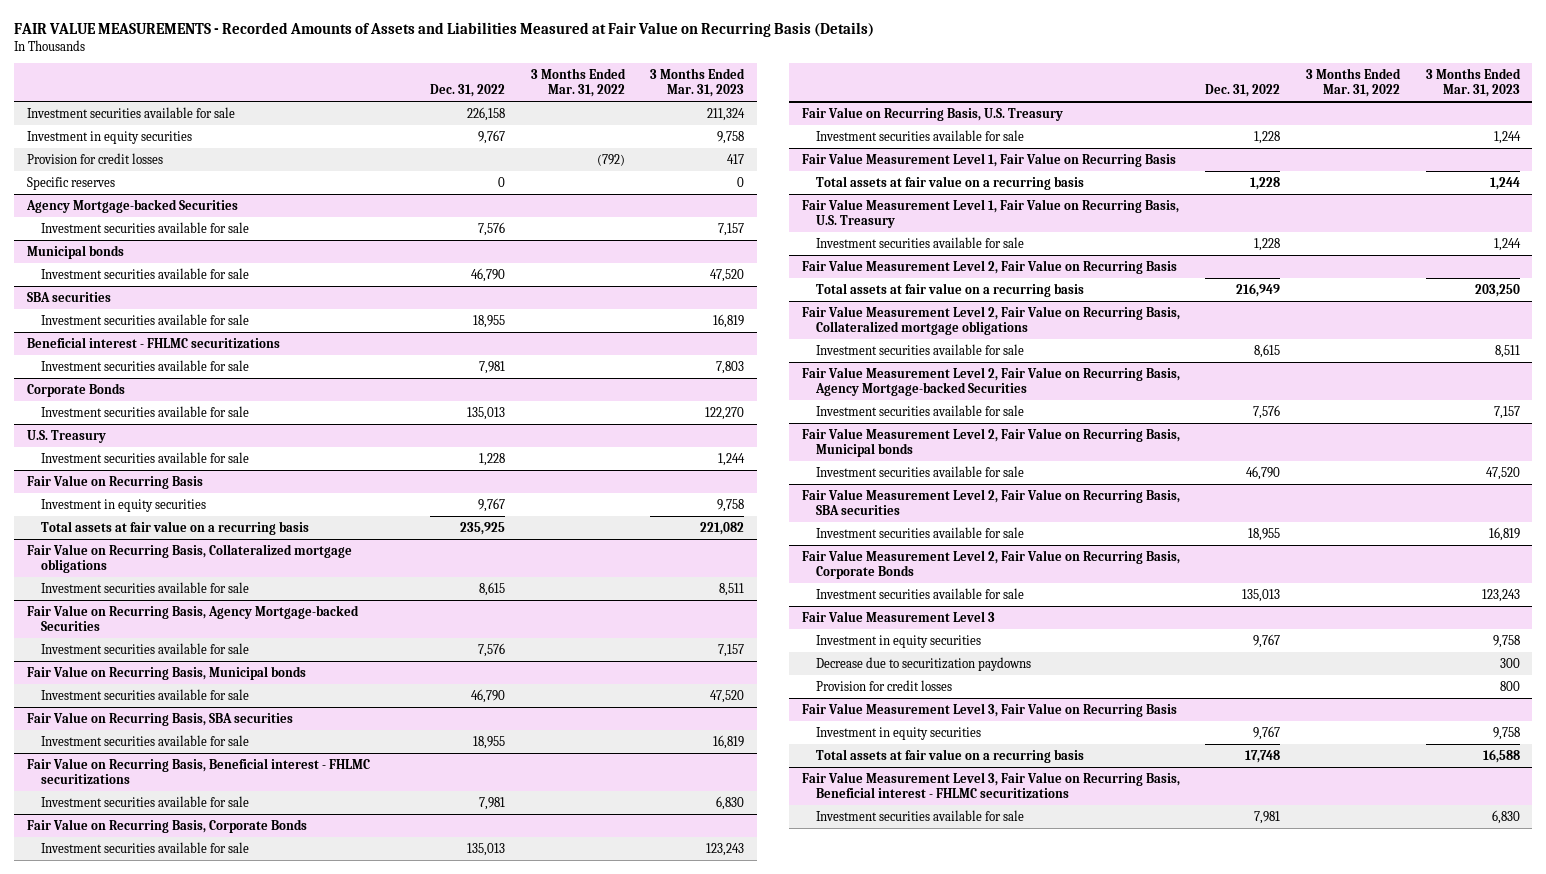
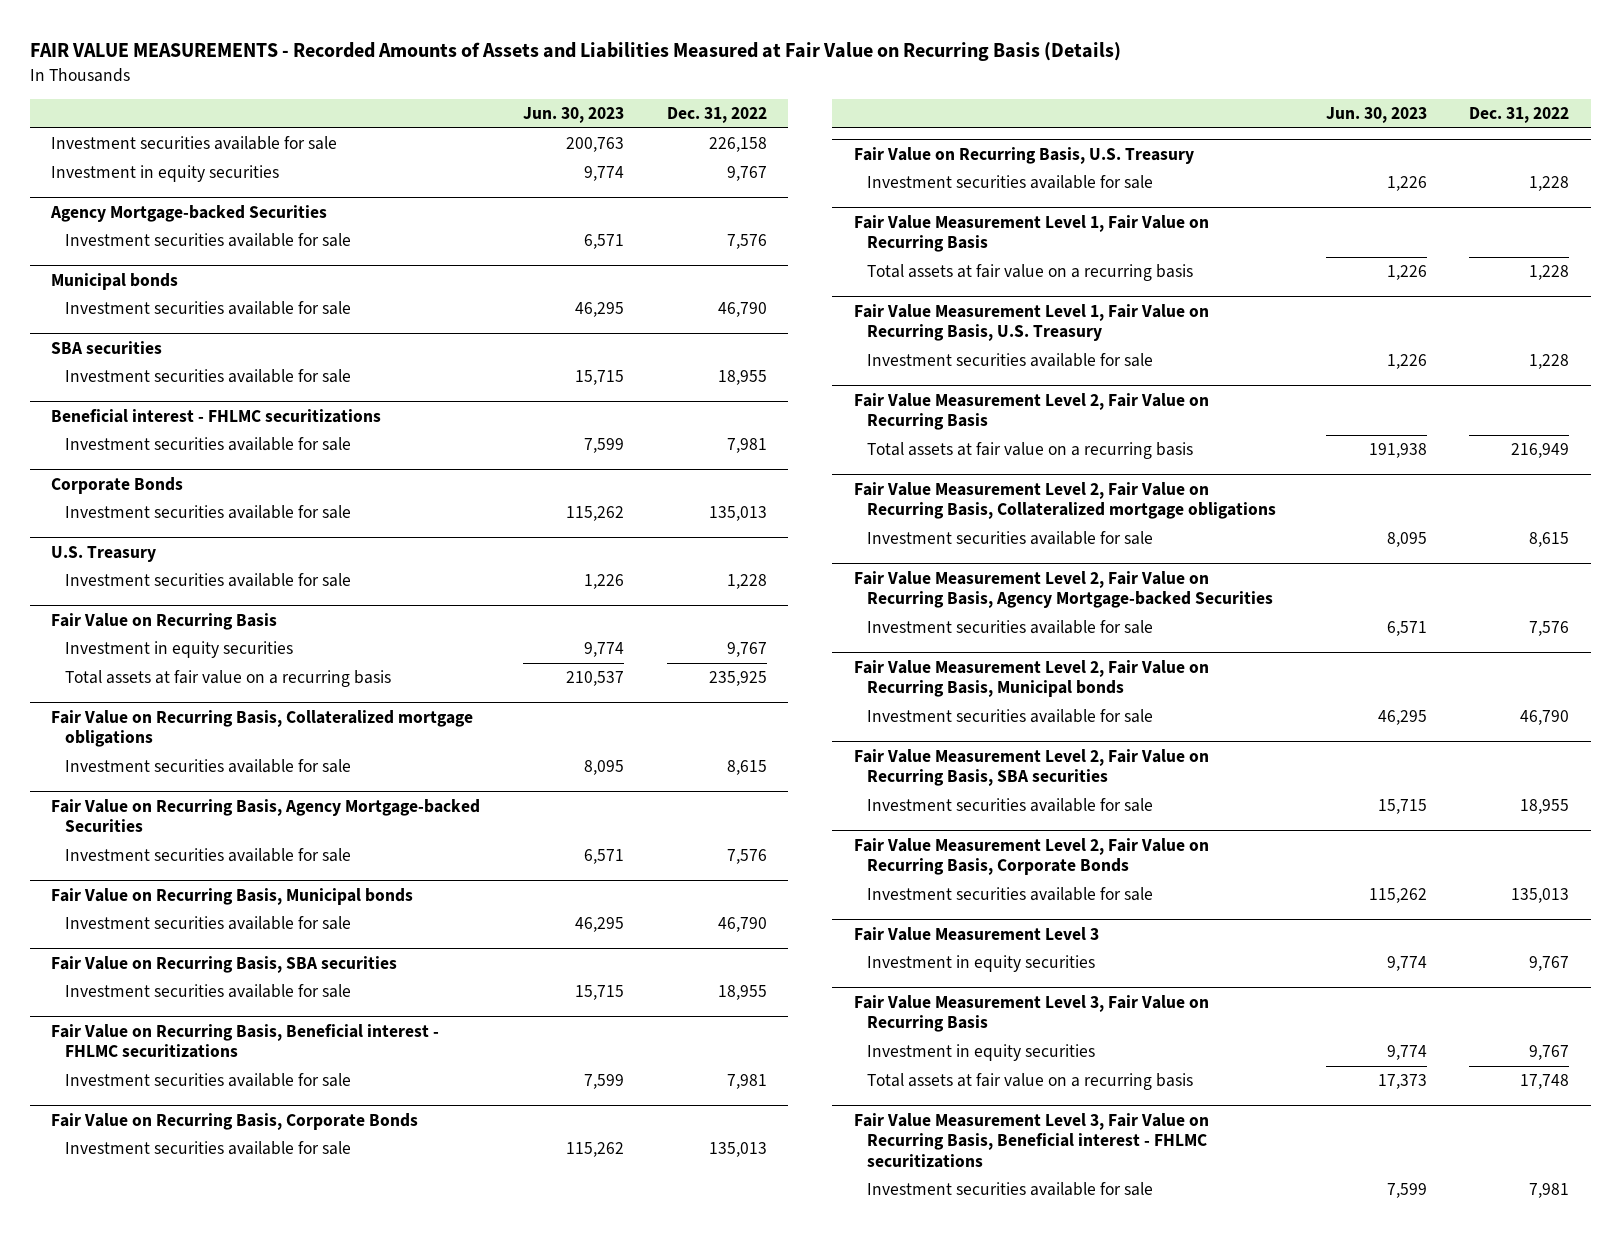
[530,68,626,98] 3 Months Ended Mar. 31, 2022 -> none
[650,68,746,98] 3 Months Ended Mar. 31, 2023 -> none
none -> [523,107,625,124] Jun. 30, 2023
[26,152,163,164] Provision for credit losses -> none
[26,176,115,190] Specific reserves -> none
[815,656,1031,671] Decrease due to securitization paydowns -> none
[815,679,952,691] Provision for credit losses -> none

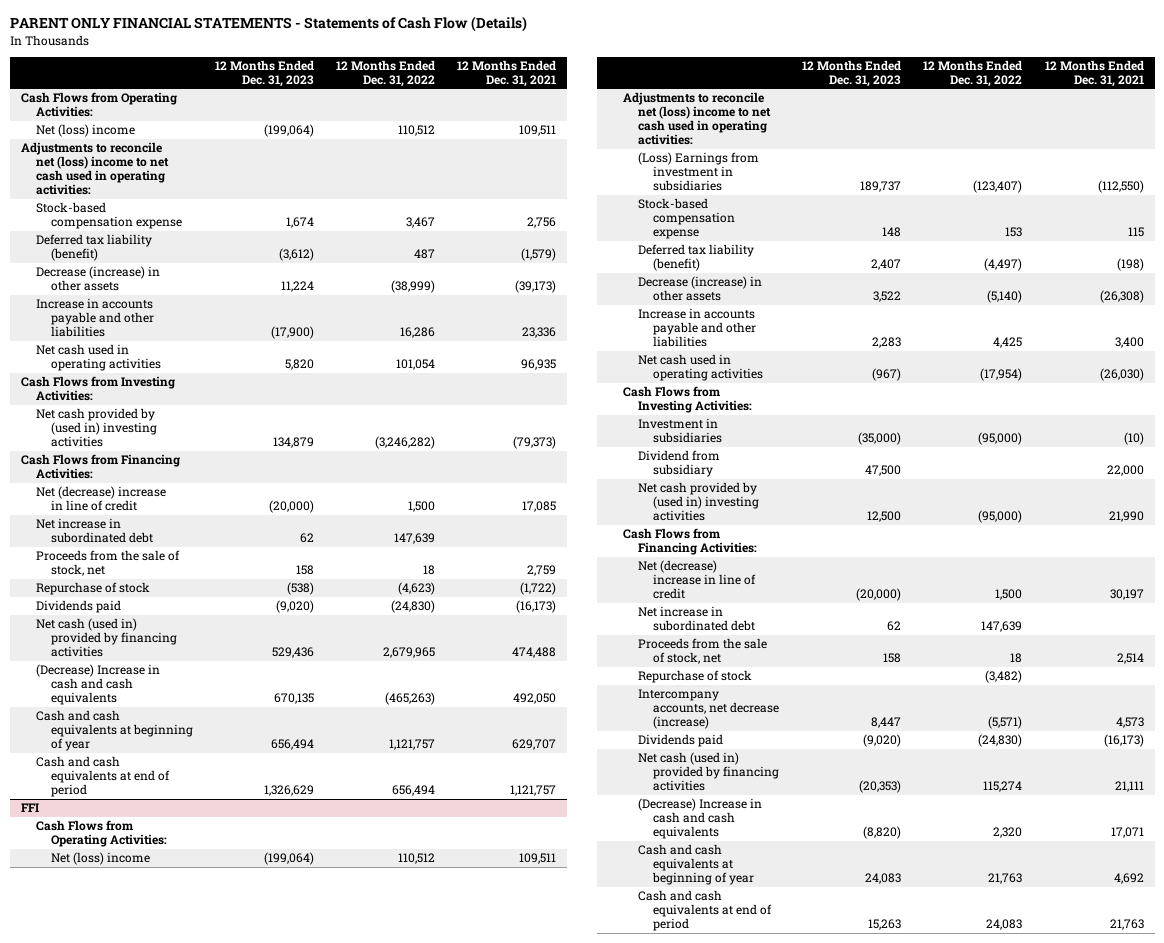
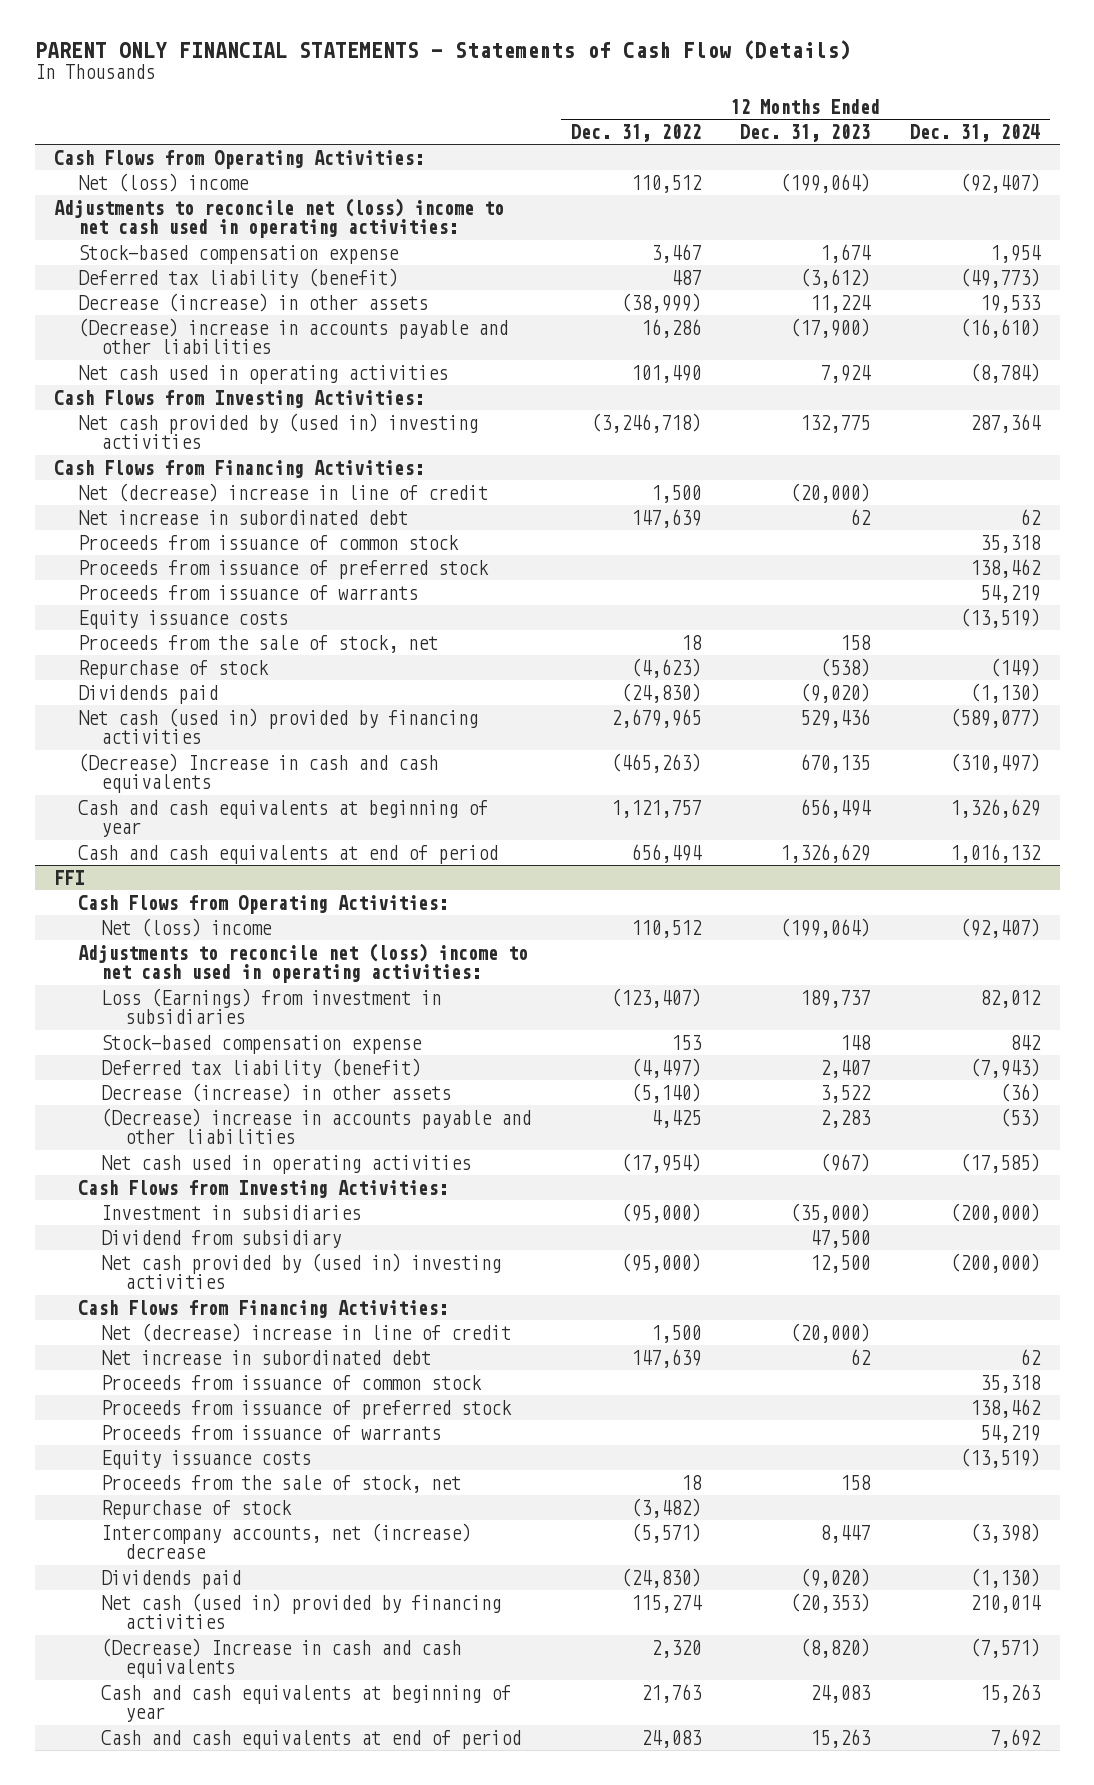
[457,59,557,87] 12 Months Ended Dec. 31, 2021 -> none
none -> [910,123,1041,142] Dec. 31, 2024
[35,298,154,338] Increase in accounts payable and other liabilities -> [77,317,508,355] (Decrease) increase in accounts payable and other liabilities
[284,359,314,371] 5,820 -> [820,364,872,383] 7,924
[395,359,435,371] 101,054 -> [630,364,701,383] 101,490
[272,437,314,449] 134,879 -> [800,414,871,433] 132,775
[374,436,435,450] (3,246,282) -> [590,412,701,433] (3,246,718)
none -> [77,534,459,550] Proceeds from issuance of common stock
none -> [77,559,489,579] Proceeds from issuance of preferred stock
none -> [77,584,418,600] Proceeds from issuance of warrants
none -> [77,609,288,629] Equity issuance costs
[638,152,760,192] (Loss) Earnings from investment in subsidiaries -> [101,987,442,1025] Loss (Earnings) from investment in subsidiaries
[638,308,757,348] Increase in accounts payable and other liabilities -> [101,1107,532,1145] (Decrease) increase in accounts payable and other liabilities
none -> [101,1374,483,1390] Proceeds from issuance of common stock
none -> [101,1399,513,1419] Proceeds from issuance of preferred stock
none -> [101,1424,442,1440] Proceeds from issuance of warrants
none -> [101,1449,312,1469] Equity issuance costs
[638,689,780,730] Intercompany accounts, net decrease (increase) -> [101,1522,472,1560] Intercompany accounts, net (increase) decrease

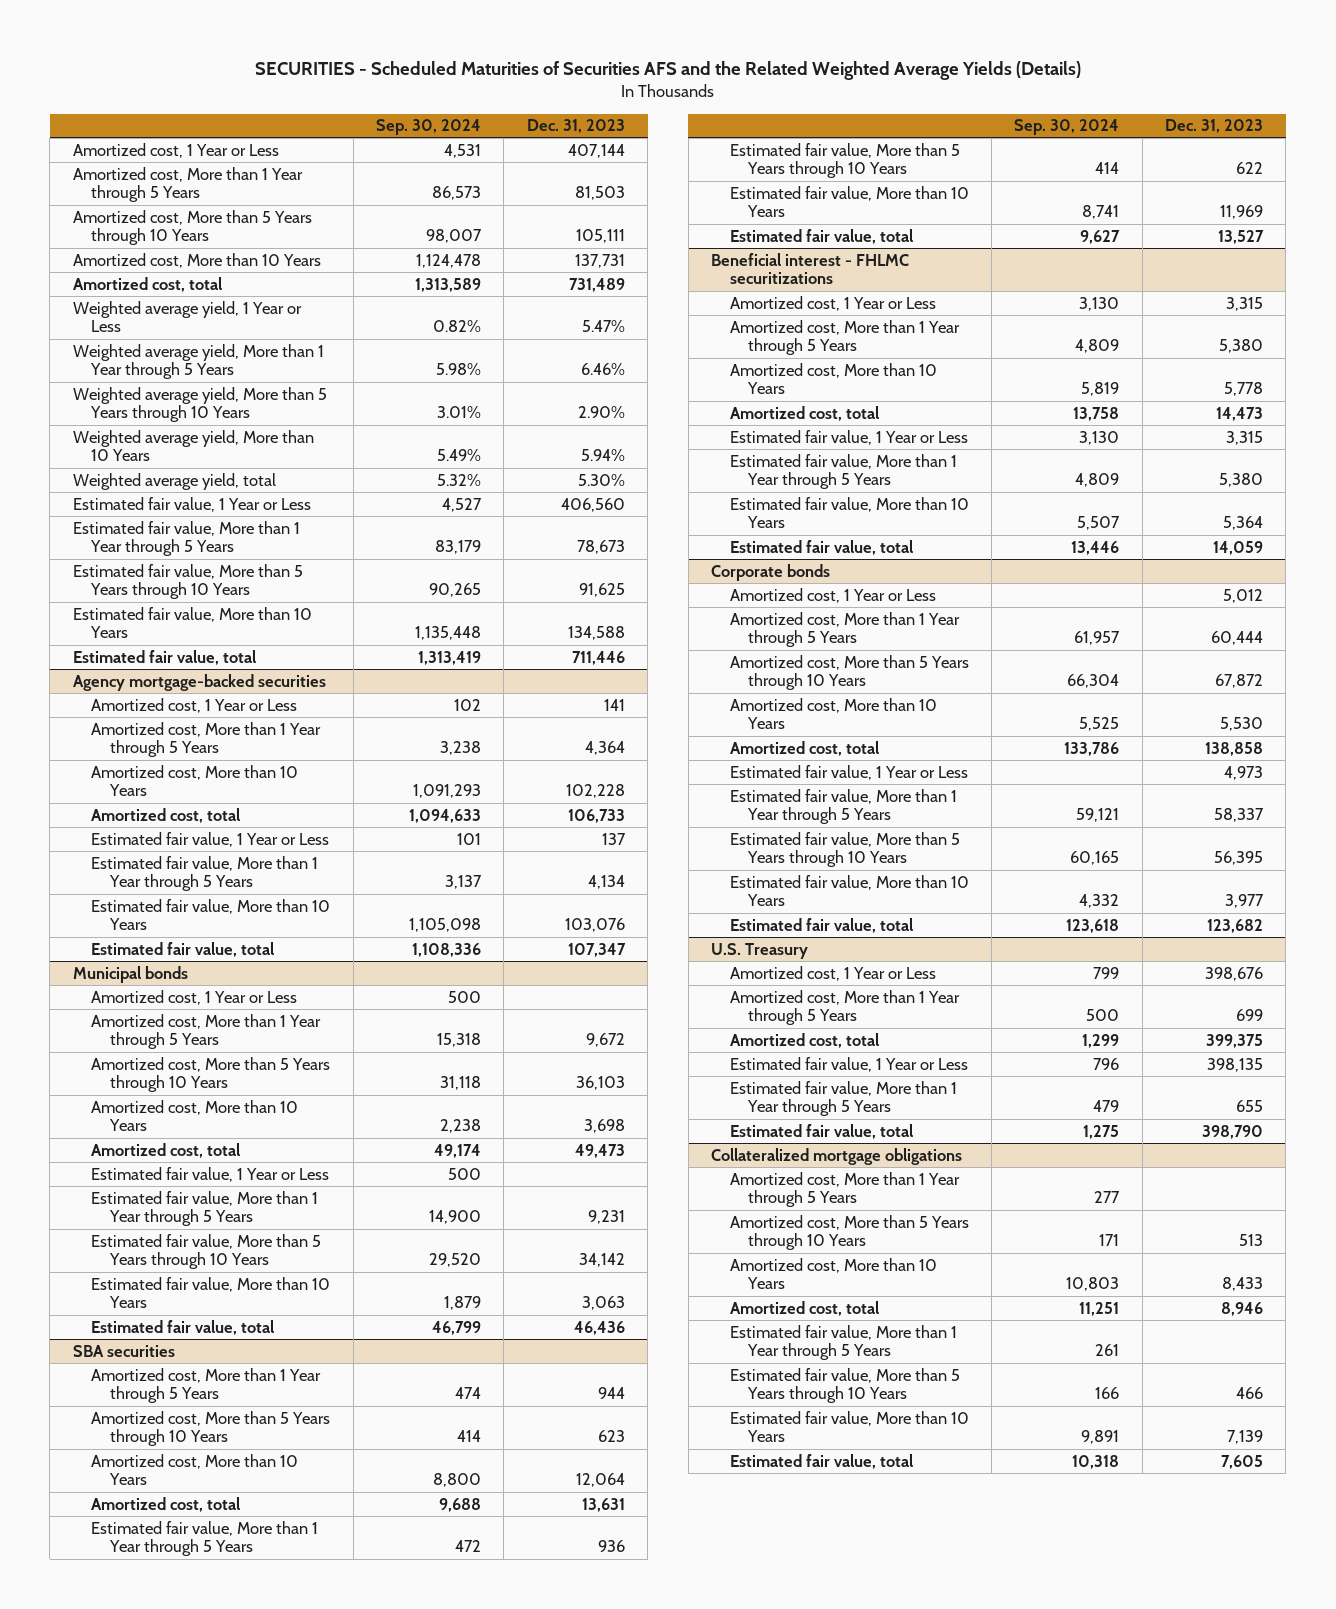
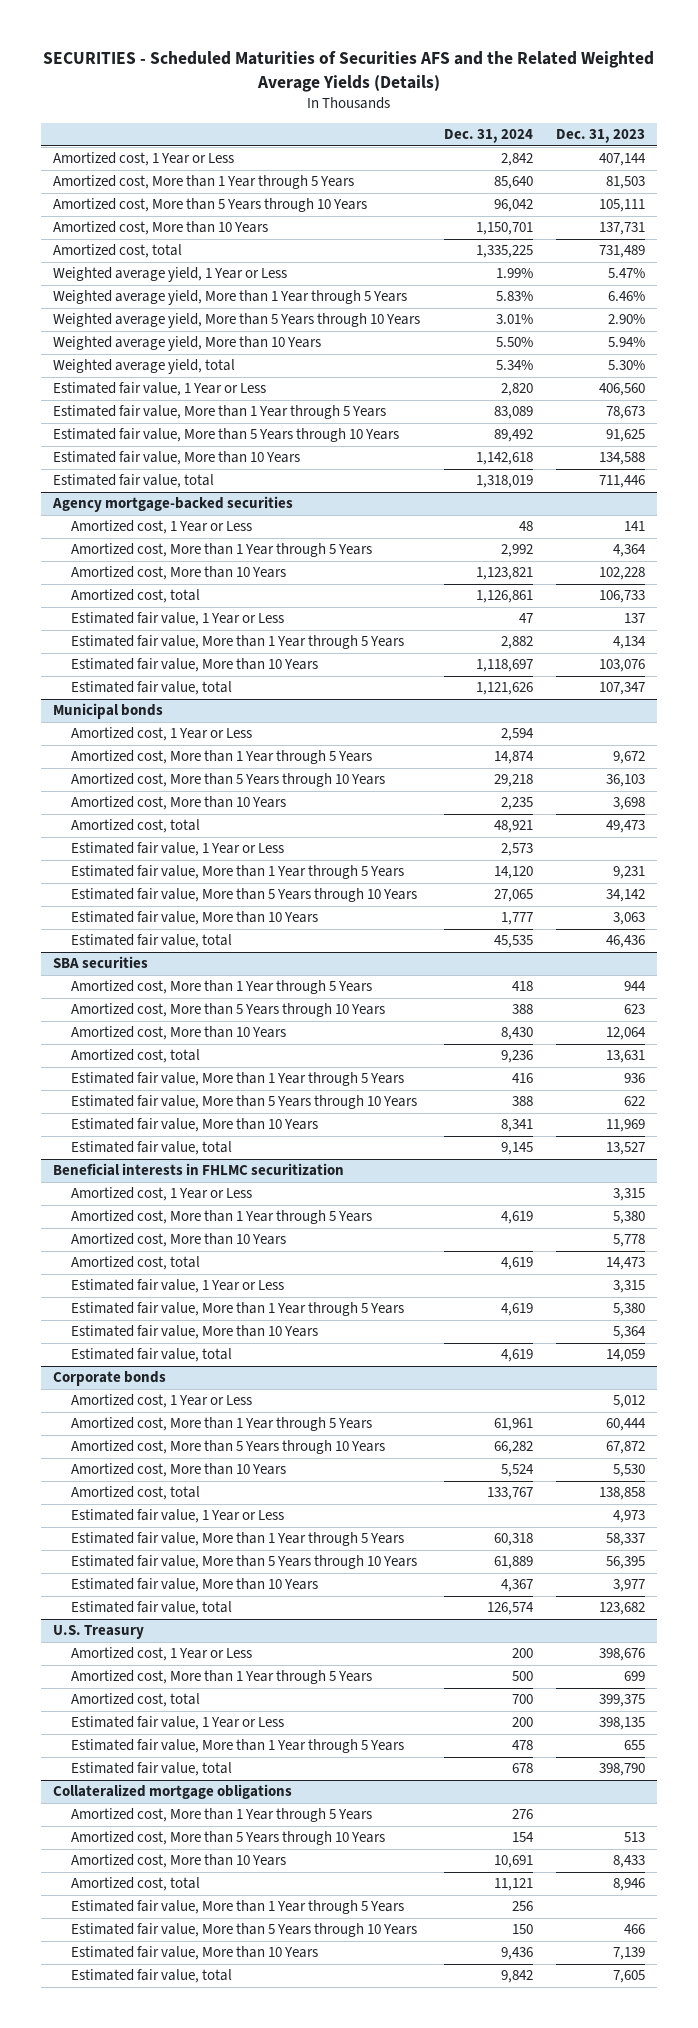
[376,119,482,136] Sep. 30, 2024 -> none
none -> [443,129,533,144] Dec. 31, 2024
[711,252,910,285] Beneficial interest - FHLMC securitizations -> [52,1163,344,1177] Beneficial interests in FHLMC securitization

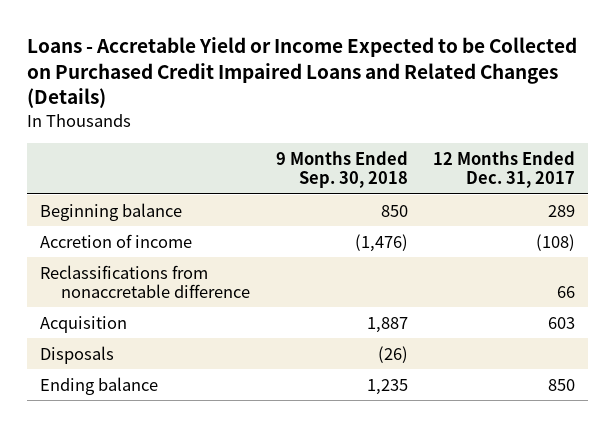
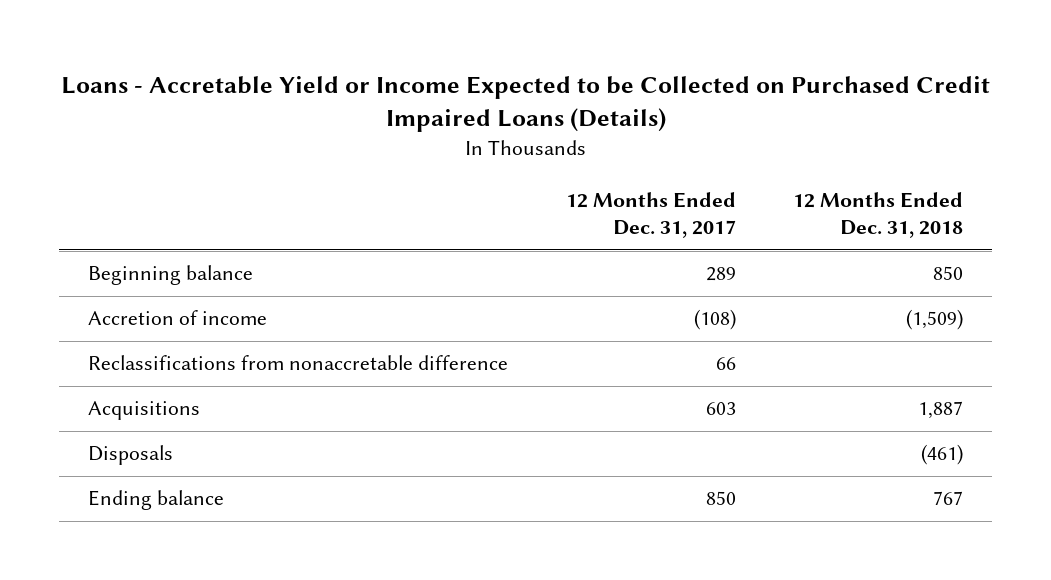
[27,37,578,109] Loans - Accretable Yield or Income Expected to be Collected on Purchased Credit Impaired Loans and Related Changes (Details) -> [60,75,990,133] Loans - Accretable Yield or Income Expected to be Collected on Purchased Credit Impaired Loans (Details)
[275,150,408,189] 9 Months Ended Sep. 30, 2018 -> none
none -> [793,191,964,239] 12 Months Ended Dec. 31, 2018
[40,315,128,333] Acquisition -> [87,401,200,421] Acquisitions

